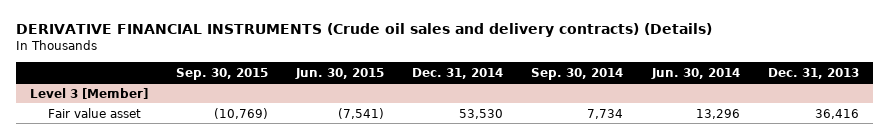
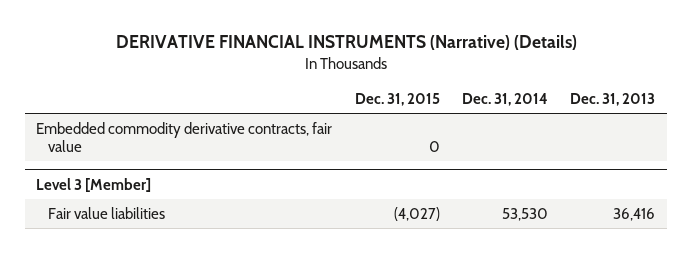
[16,23,713,38] DERIVATIVE FINANCIAL INSTRUMENTS (Crude oil sales and delivery contracts) (Details) -> [115,35,577,51] DERIVATIVE FINANCIAL INSTRUMENTS (Narrative) (Details)
[176,67,269,80] Sep. 30, 2015 -> none
[295,67,385,79] Jun. 30, 2015 -> none
[531,67,624,80] Sep. 30, 2014 -> none
[650,67,740,79] Jun. 30, 2014 -> none
none -> [354,92,440,106] Dec. 31, 2015
none -> [36,121,333,152] Embedded commodity derivative contracts, fair value
[48,107,142,118] Fair value asset -> [48,206,166,219] Fair value liabilities

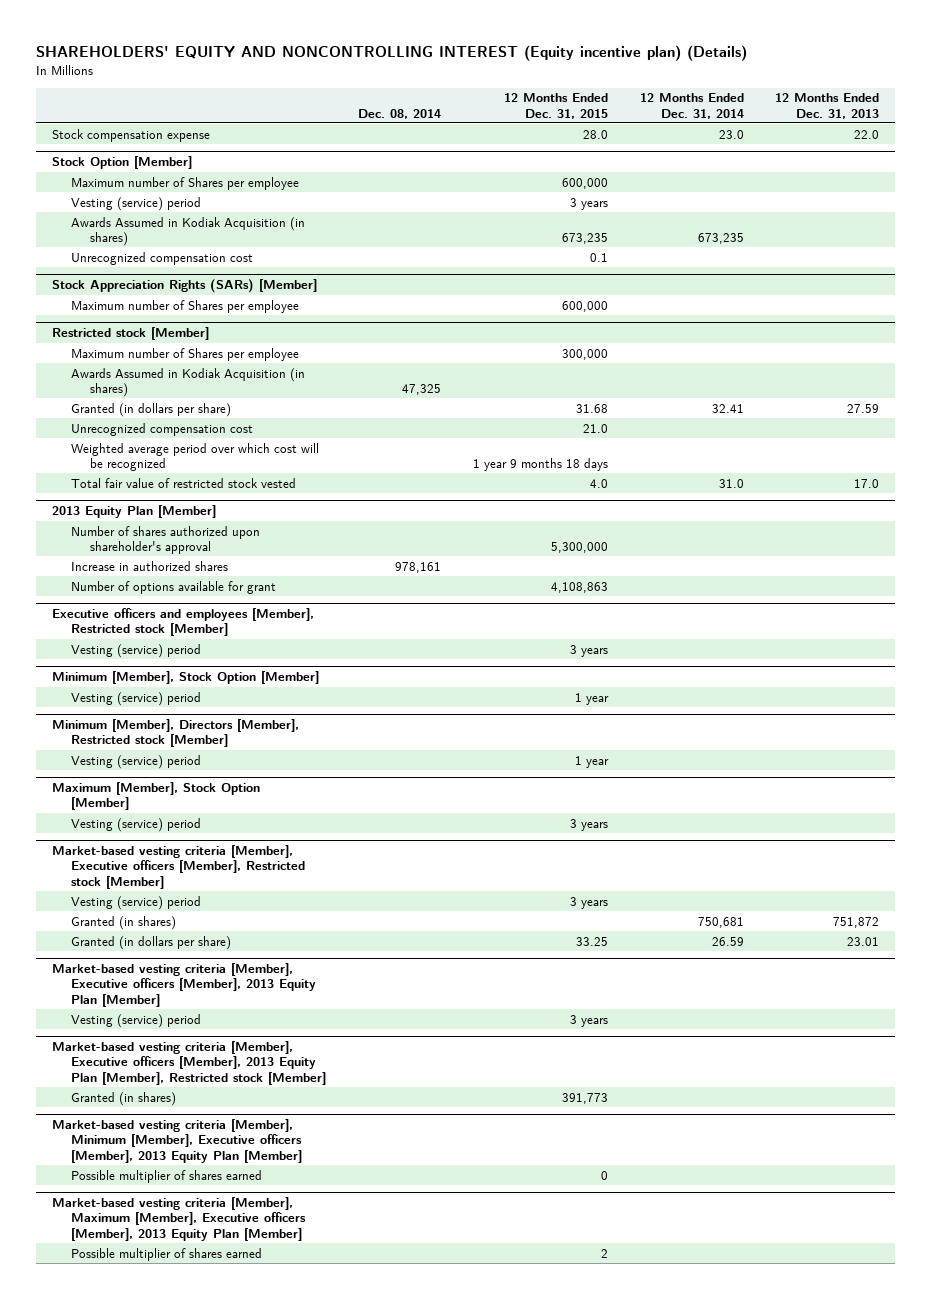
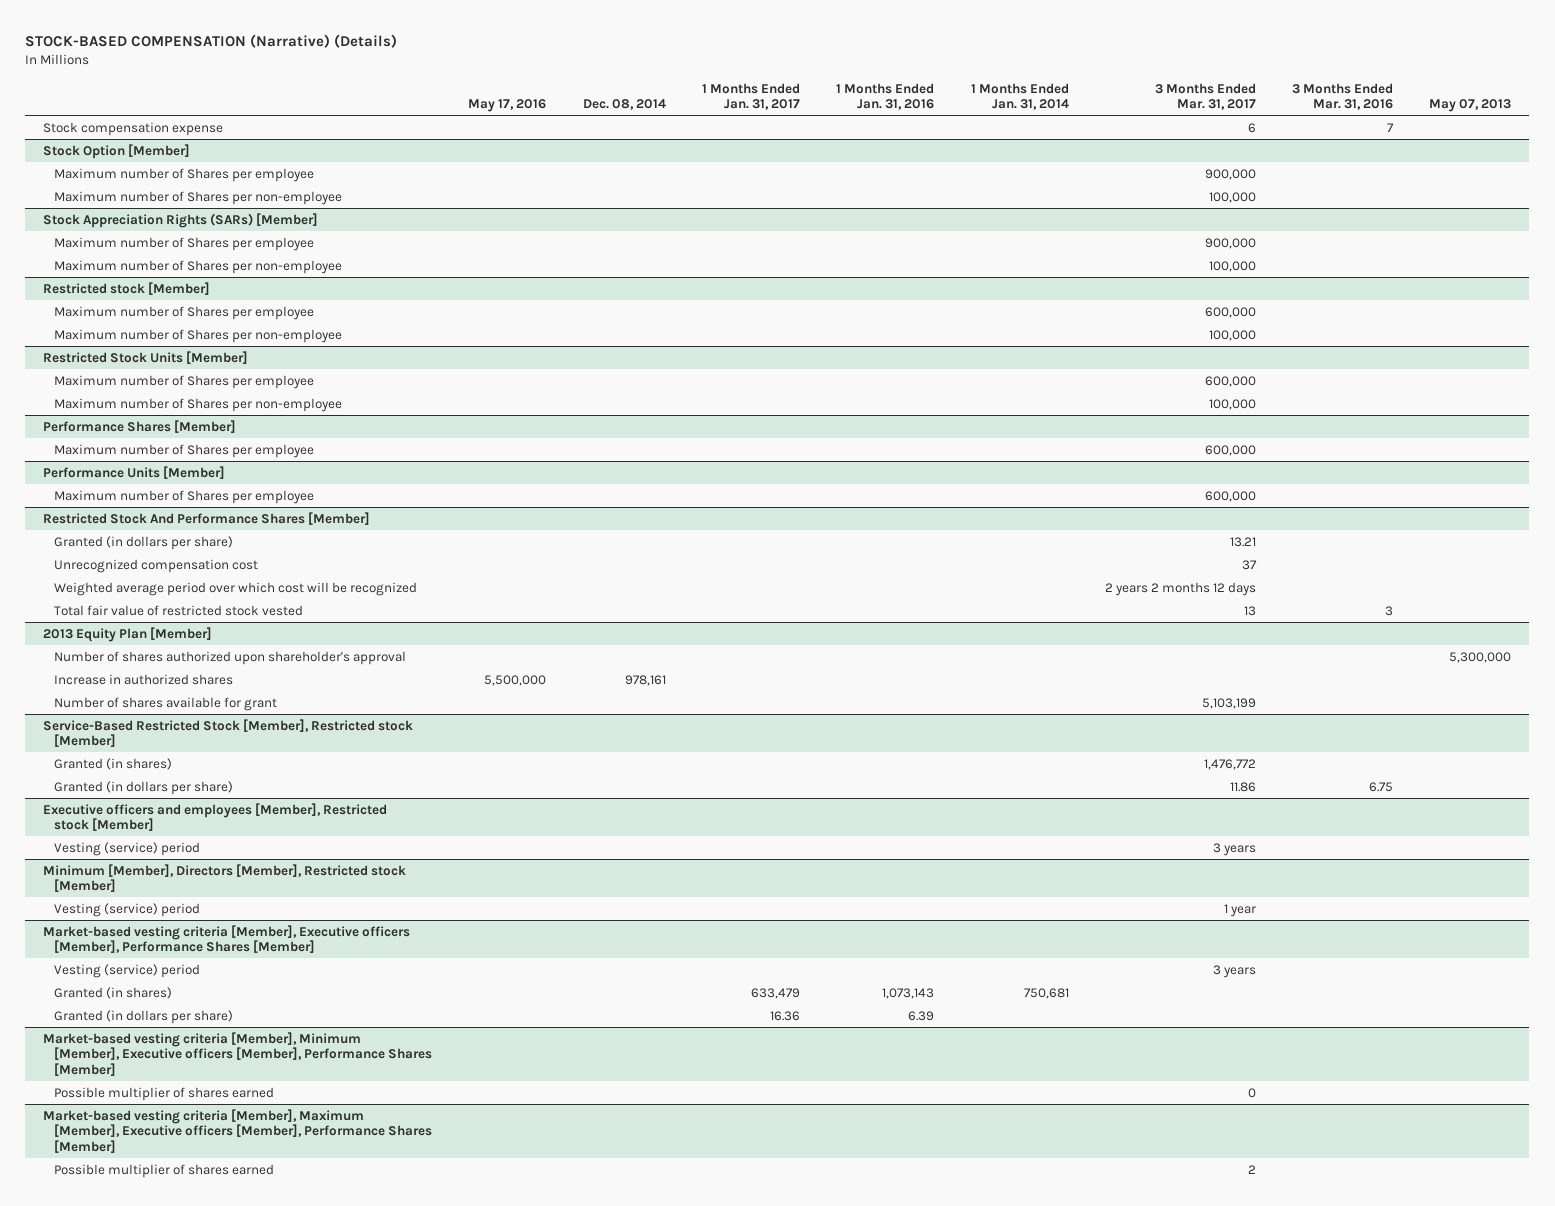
[36,44,748,61] SHAREHOLDERS' EQUITY AND NONCONTROLLING INTEREST (Equity incentive plan) (Details) -> [25,33,398,48] STOCK-BASED COMPENSATION (Narrative) (Details)
[503,93,608,119] 12 Months Ended Dec. 31, 2015 -> none
[639,93,744,119] 12 Months Ended Dec. 31, 2014 -> none
[775,93,880,119] 12 Months Ended Dec. 31, 2013 -> none
none -> [468,99,547,113] May 17, 2016
none -> [701,82,800,111] 1 Months Ended Jan. 31, 2017
none -> [836,82,935,111] 1 Months Ended Jan. 31, 2016
none -> [970,82,1069,111] 1 Months Ended Jan. 31, 2014
none -> [1154,82,1256,111] 3 Months Ended Mar. 31, 2017
none -> [1292,82,1394,111] 3 Months Ended Mar. 31, 2016
none -> [1429,99,1512,113] May 07, 2013
[71,196,202,211] Vesting (service) period -> none
[71,216,306,246] Awards Assumed in Kodiak Acquisition (in shares) -> none
[71,251,254,265] Unrecognized compensation cost -> none
none -> [54,190,343,205] Maximum number of Shares per non-employee
none -> [54,259,343,274] Maximum number of Shares per non-employee
[71,367,306,397] Awards Assumed in Kodiak Acquisition (in shares) -> none
[71,402,232,417] Granted (in dollars per share) -> none
[71,422,254,436] Unrecognized compensation cost -> none
[71,442,320,471] Weighted average period over which cost will be recognized -> none
[71,477,297,488] Total fair value of restricted stock vested -> none
none -> [54,328,343,343] Maximum number of Shares per non-employee
none -> [43,350,249,364] Restricted Stock Units [Member]
none -> [54,374,315,389] Maximum number of Shares per employee
none -> [54,397,343,412] Maximum number of Shares per non-employee
none -> [43,419,237,433] Performance Shares [Member]
none -> [54,443,315,458] Maximum number of Shares per employee
none -> [43,465,226,479] Performance Units [Member]
none -> [54,489,315,504] Maximum number of Shares per employee
none -> [43,511,371,525] Restricted Stock And Performance Shares [Member]
none -> [54,535,234,550] Granted (in dollars per share)
none -> [54,558,259,573] Unrecognized compensation cost
none -> [54,581,418,596] Weighted average period over which cost will be recognized
none -> [54,604,304,616] Total fair value of restricted stock vested
[71,580,277,594] Number of options available for grant -> [54,696,278,711] Number of shares available for grant
none -> [43,718,414,748] Service-Based Restricted Stock [Member], Restricted stock [Member]
none -> [54,757,173,770] Granted (in shares)
none -> [54,780,234,795] Granted (in dollars per share)
[52,671,320,685] Minimum [Member], Stock Option [Member] -> none
[71,691,202,706] Vesting (service) period -> none
[52,782,261,811] Maximum [Member], Stock Option [Member] -> none
[71,817,202,832] Vesting (service) period -> none
[52,845,306,889] Market-based vesting criteria [Member], Executive officers [Member], Restricted stock [Member] -> [43,924,411,954] Market-based vesting criteria [Member], Executive officers [Member], Performance Shares [Member]
[52,963,317,1007] Market-based vesting criteria [Member], Executive officers [Member], 2013 Equity Plan [Member] -> none
[71,1013,202,1028] Vesting (service) period -> none
[52,1041,327,1085] Market-based vesting criteria [Member], Executive officers [Member], 2013 Equity Plan [Member], Restricted stock [Member] -> none
[71,1091,177,1106] Granted (in shares) -> none
[52,1119,303,1163] Market-based vesting criteria [Member], Minimum [Member], Executive officers [Member], 2013 Equity Plan [Member] -> [43,1031,433,1076] Market-based vesting criteria [Member], Minimum [Member], Executive officers [Member], Performance Shares [Member]
[52,1197,307,1241] Market-based vesting criteria [Member], Maximum [Member], Executive officers [Member], 2013 Equity Plan [Member] -> [43,1108,433,1153] Market-based vesting criteria [Member], Maximum [Member], Executive officers [Member], Performance Shares [Member]

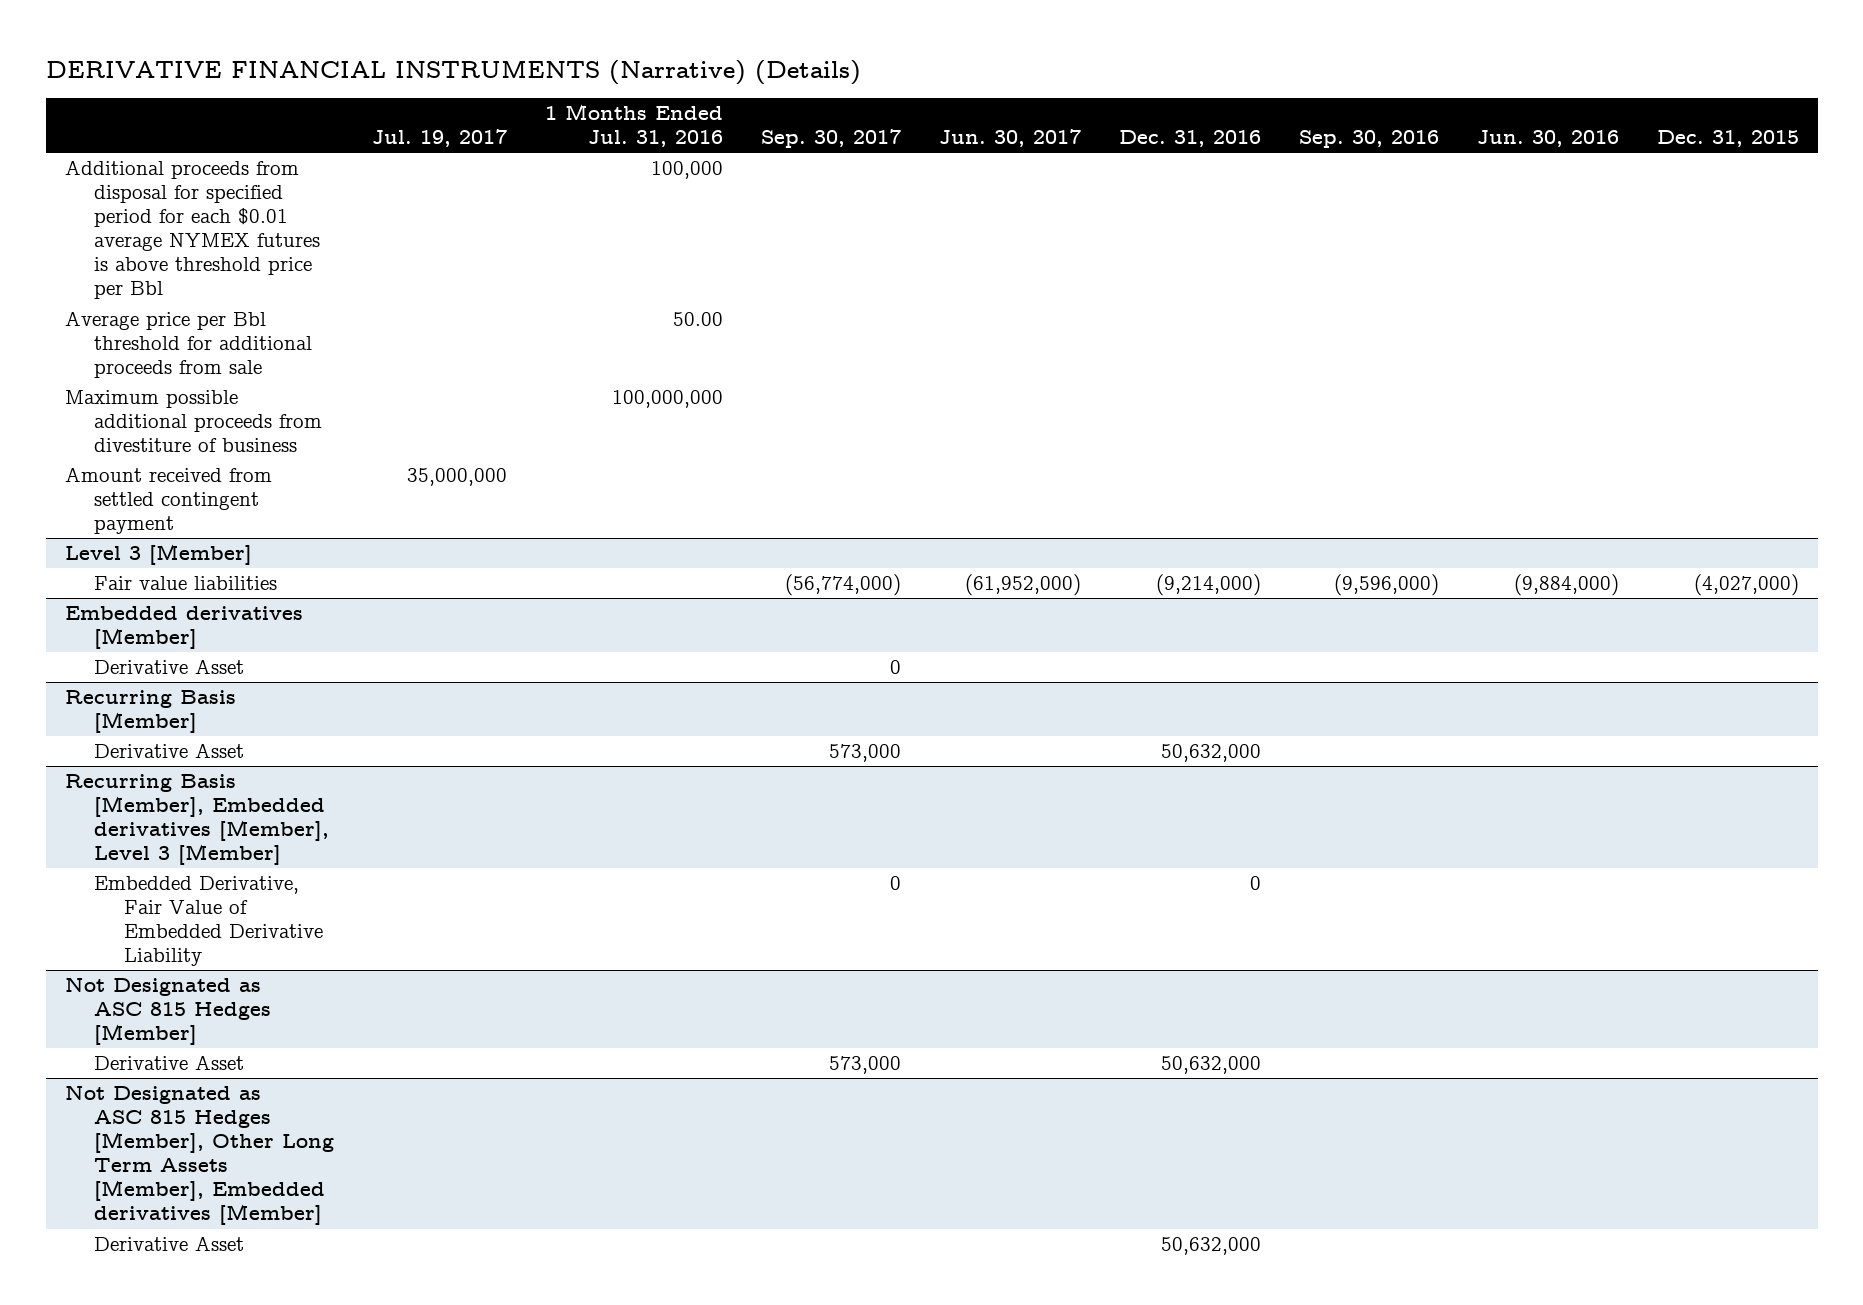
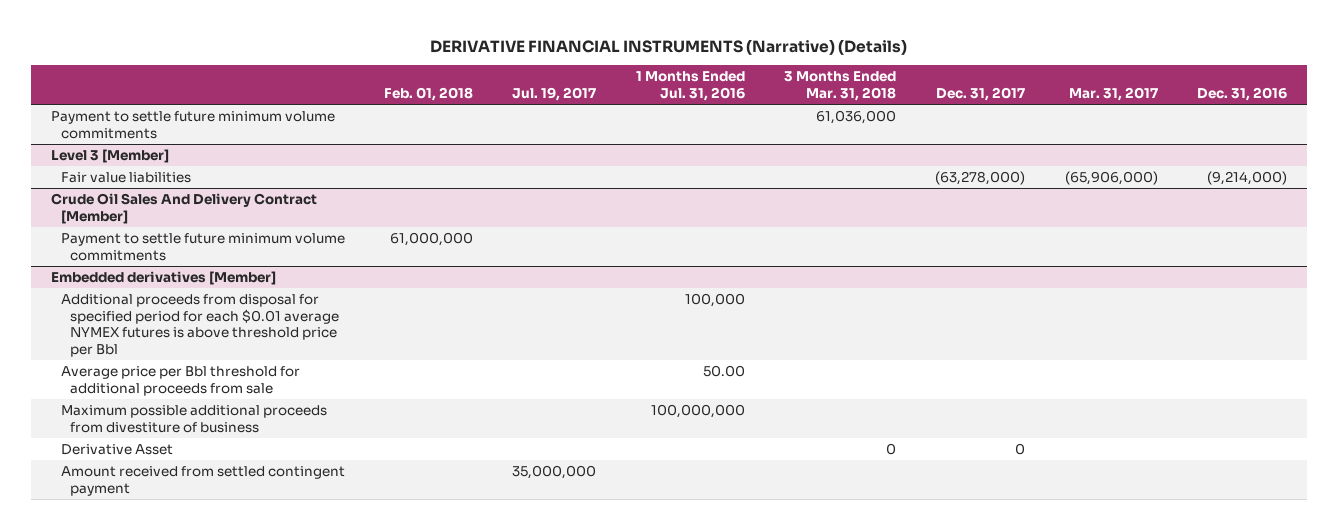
[761,129,902,149] Sep. 30, 2017 -> none
[939,129,1082,148] Jun. 30, 2017 -> none
[1298,130,1439,149] Sep. 30, 2016 -> none
[1476,130,1619,148] Jun. 30, 2016 -> none
[1656,130,1799,148] Dec. 31, 2015 -> none
none -> [383,87,473,102] Feb. 01, 2018
none -> [783,71,896,102] 3 Months Ended Mar. 31, 2018
none -> [936,87,1026,102] Dec. 31, 2017
none -> [1068,87,1158,102] Mar. 31, 2017
[64,160,321,300] Additional proceeds from disposal for specified period for each $0.01 average NYMEX futures is above threshold price per Bbl -> none
[64,311,313,379] Average price per Bbl threshold for additional proceeds from sale -> none
[64,390,323,453] Maximum possible additional proceeds from divestiture of business -> none
[64,467,272,535] Amount received from settled contingent payment -> none
none -> [51,111,336,139] Payment to settle future minimum volume commitments
none -> [51,193,318,224] Crude Oil Sales And Delivery Contract [Member]
none -> [60,233,345,261] Payment to settle future minimum volume commitments
none -> [60,294,339,358] Additional proceeds from disposal for specified period for each $0.01 average NYMEX futures is above threshold price per Bbl
none -> [60,366,300,396] Average price per Bbl threshold for additional proceeds from sale
none -> [60,405,327,433] Maximum possible additional proceeds from divestiture of business
[64,690,236,734] Recurring Basis [Member] -> none
[94,743,245,759] Derivative Asset -> none
[64,774,330,866] Recurring Basis [Member], Embedded derivatives [Member], Level 3 [Member] -> none
[94,876,324,967] Embedded Derivative, Fair Value of Embedded Derivative Liability -> none
[64,977,272,1046] Not Designated as ASC 815 Hedges [Member] -> none
[94,1055,245,1071] Derivative Asset -> none
[64,1085,335,1226] Not Designated as ASC 815 Hedges [Member], Other Long Term Assets [Member], Embedded derivatives [Member] -> none
[94,1236,245,1252] Derivative Asset -> none
none -> [60,466,345,496] Amount received from settled contingent payment

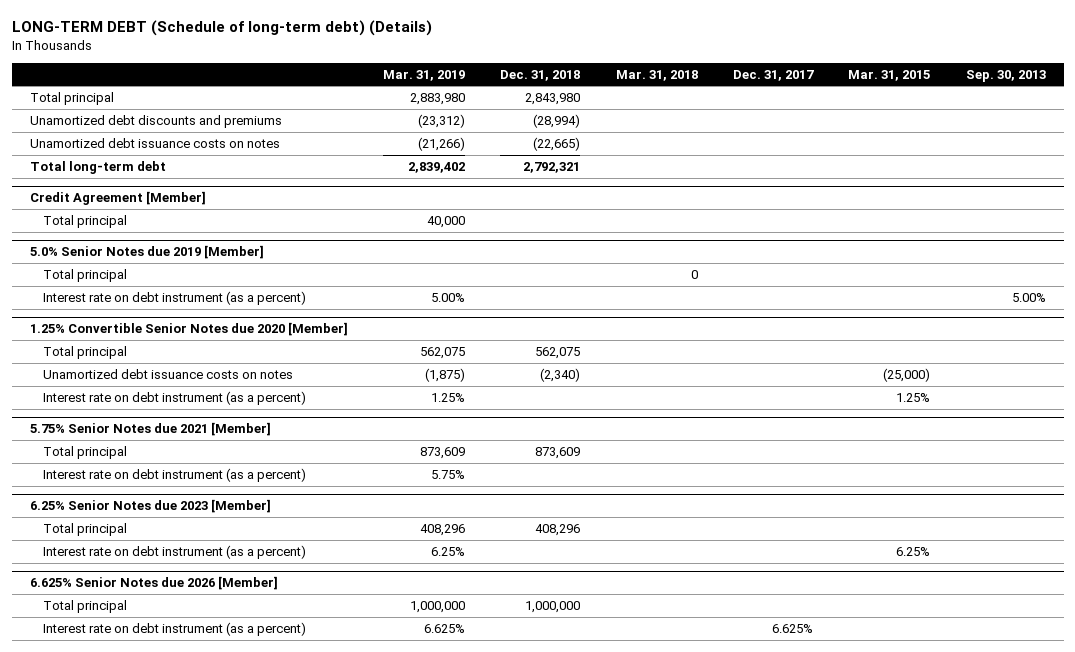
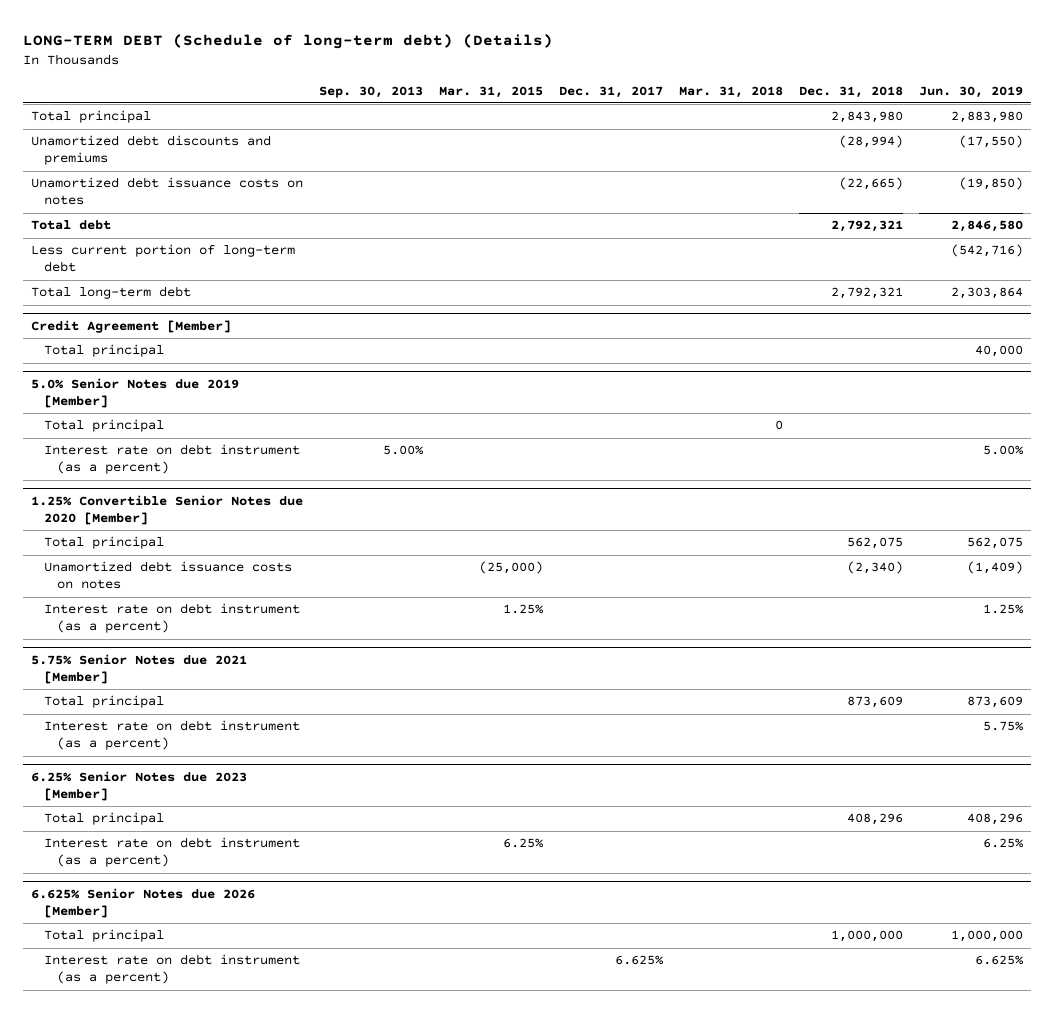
[383,69,466,81] Mar. 31, 2019 -> none
none -> [918,85,1023,98] Jun. 30, 2019
none -> [31,220,112,231] Total debt
none -> [31,244,296,273] Less current portion of long-term debt

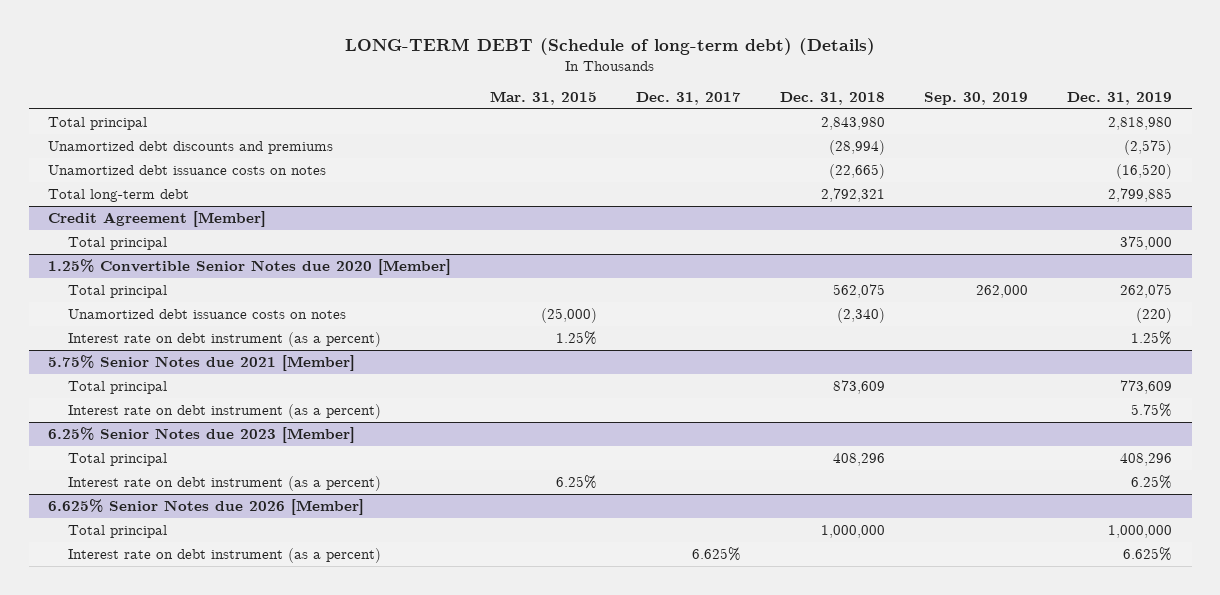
[319,85,424,98] Sep. 30, 2013 -> none
[678,85,783,98] Mar. 31, 2018 -> none
[918,85,1023,98] Jun. 30, 2019 -> none
none -> [924,91,1029,105] Sep. 30, 2019
none -> [1067,91,1173,105] Dec. 31, 2019
[31,220,112,231] Total debt -> none
[31,244,296,273] Less current portion of long-term debt -> none
[31,377,240,409] 5.0% Senior Notes due 2019 [Member] -> none
[43,419,164,433] Total principal -> none
[43,444,300,475] Interest rate on debt instrument (as a percent) -> none

